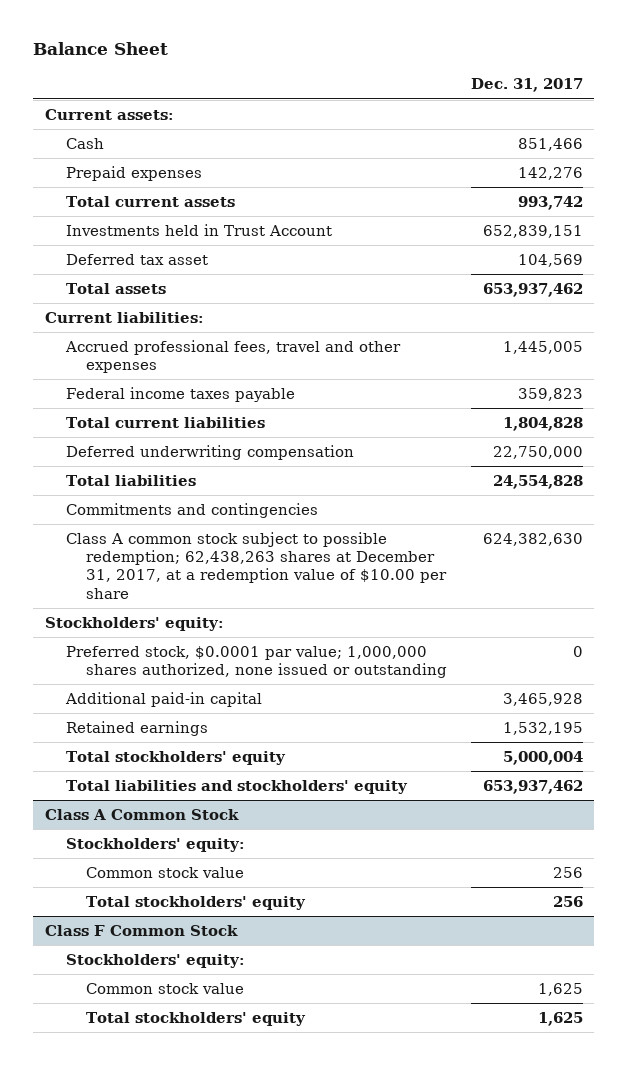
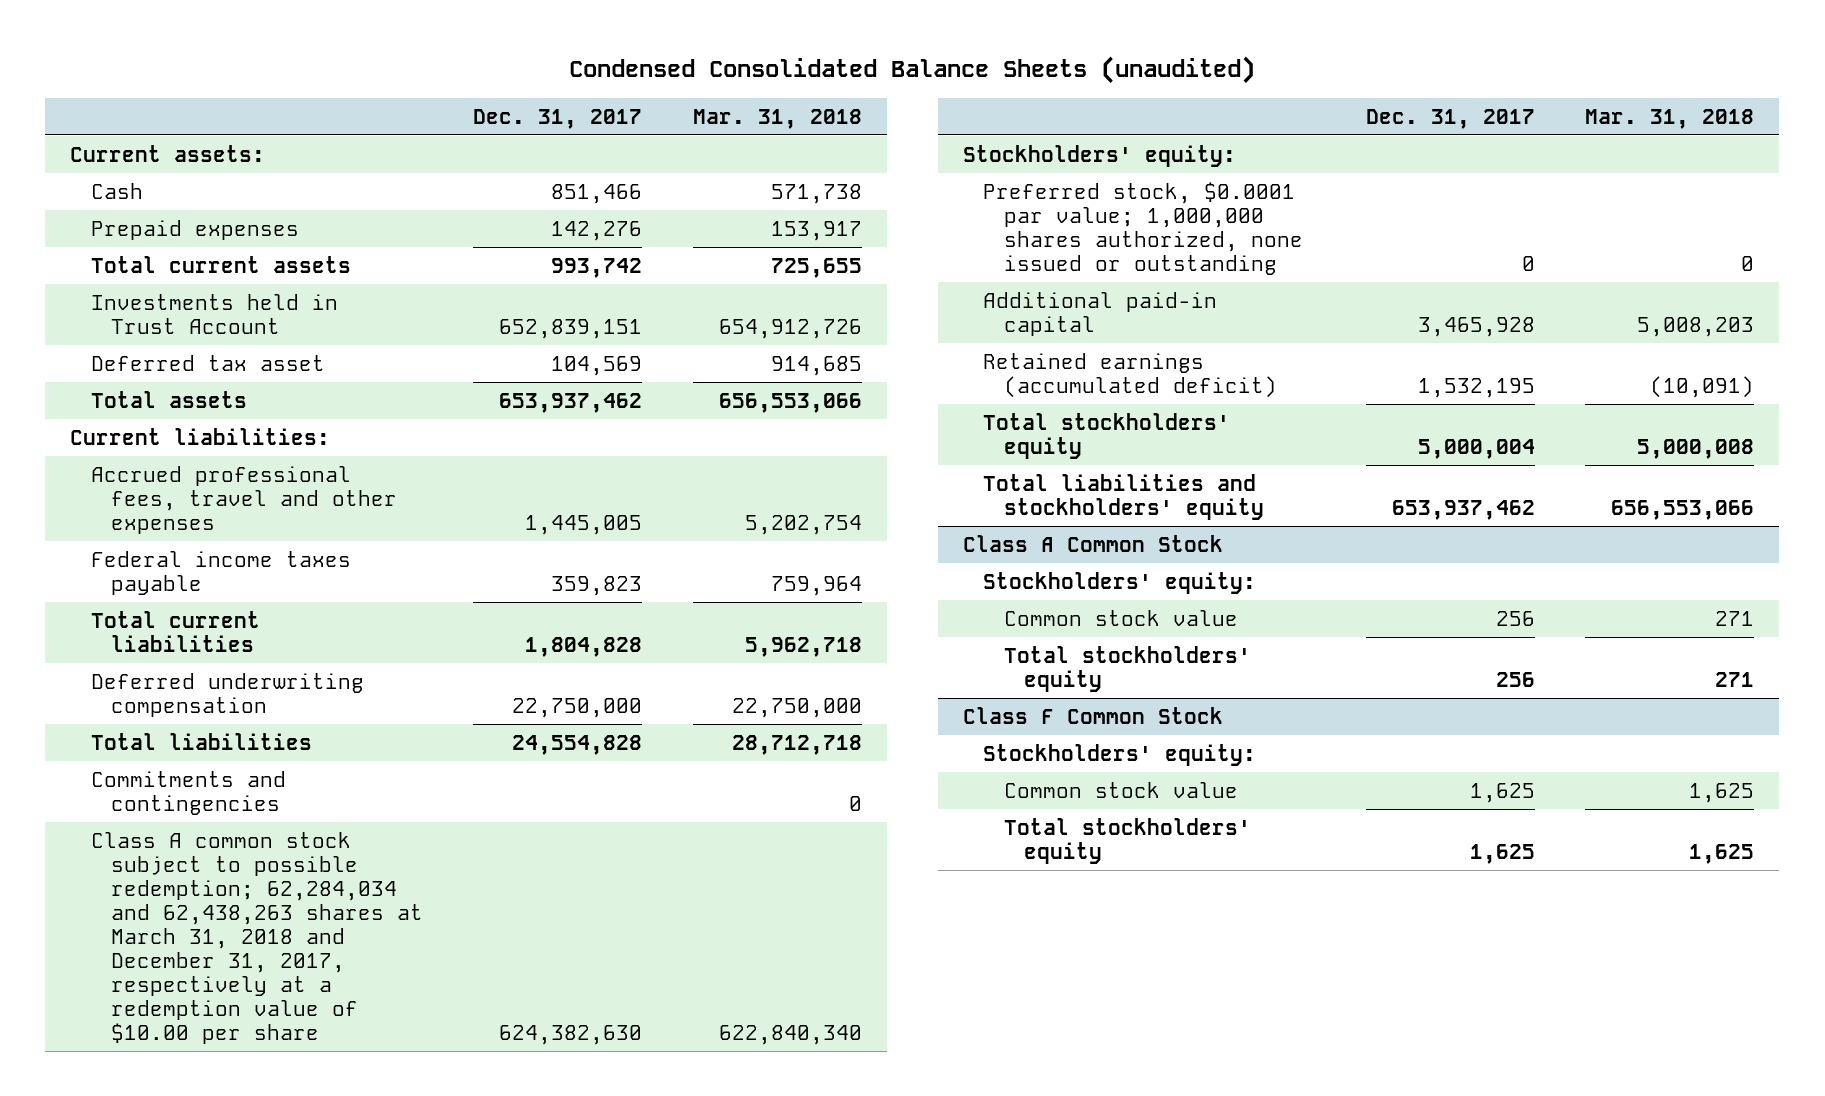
[32,42,168,56] Balance Sheet -> [569,56,1256,85] Condensed Consolidated Balance Sheets (unaudited)
none -> [692,108,862,129] Mar. 31, 2018
[65,531,448,599] Class A common stock subject to possible redemption; 62,438,263 shares at December 31, 2017, at a redemption value of $10.00 per share -> [90,831,423,1044] Class A common stock subject to possible redemption; 62,284,034 and 62,438,263 shares at March 31, 2018 and December 31, 2017, respectively at a redemption value of $10.00 per share
[65,720,208,736] Retained earnings -> [983,352,1277,398] Retained earnings (accumulated deficit)

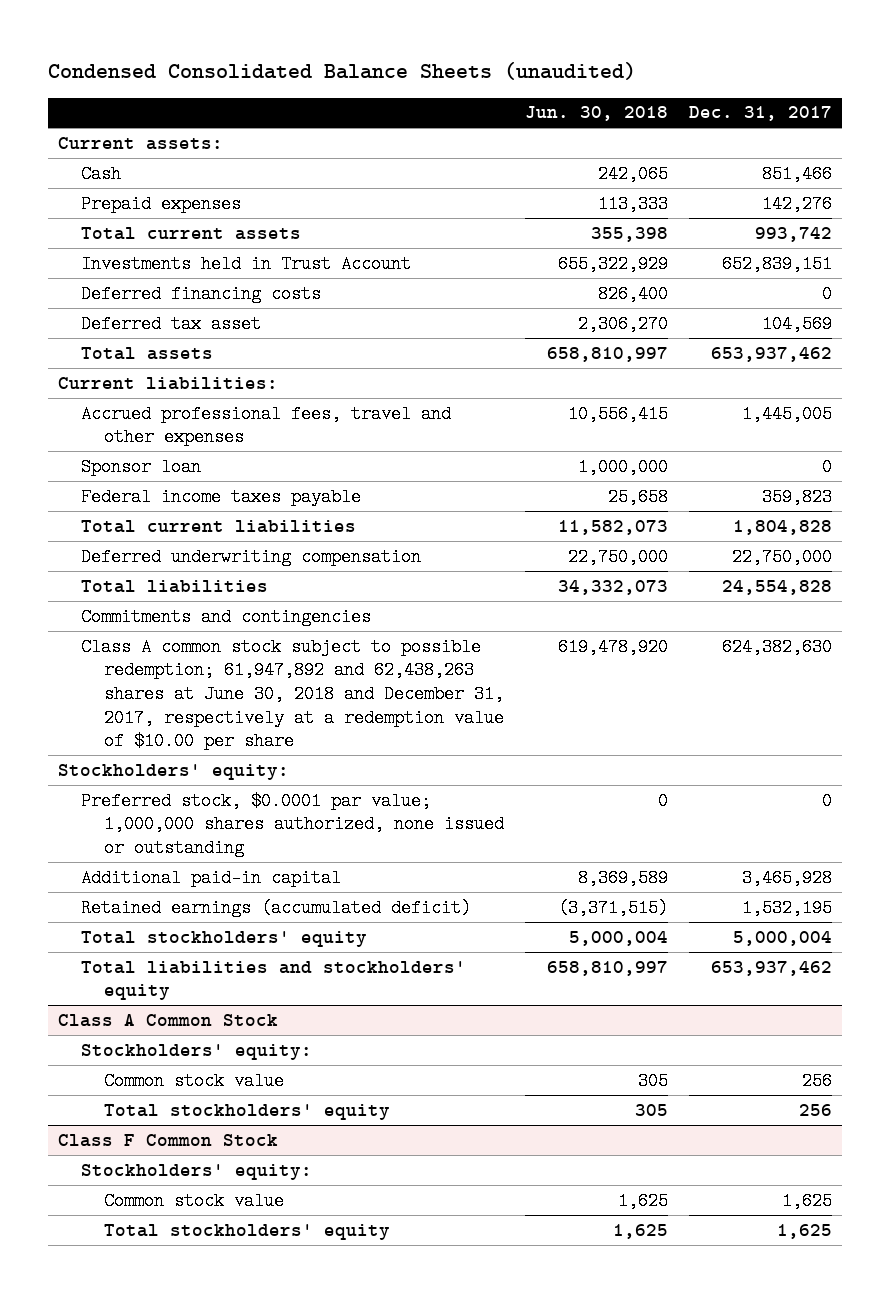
[692,108,862,129] Mar. 31, 2018 -> none
none -> [524,106,668,122] Jun. 30, 2018
none -> [81,284,322,303] Deferred financing costs
none -> [81,457,202,476] Sponsor loan
[90,831,423,1044] Class A common stock subject to possible redemption; 62,284,034 and 62,438,263 shares at March 31, 2018 and December 31, 2017, respectively at a redemption value of $10.00 per share -> [81,637,505,751] Class A common stock subject to possible redemption; 61,947,892 and 62,438,263 shares at June 30, 2018 and December 31, 2017, respectively at a redemption value of $10.00 per share

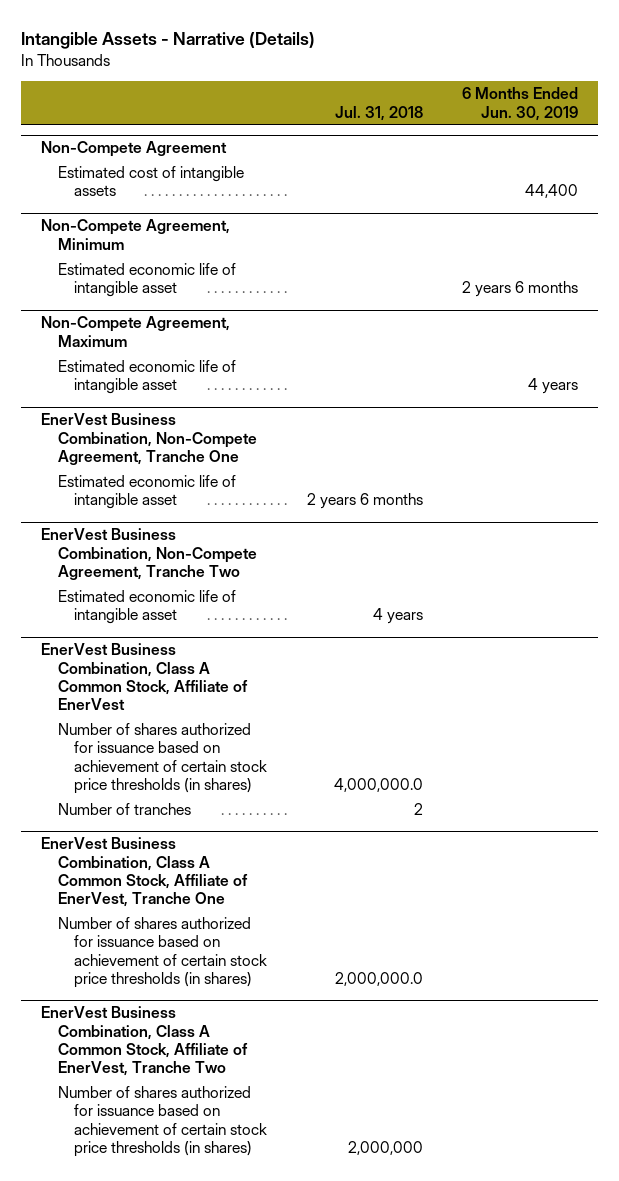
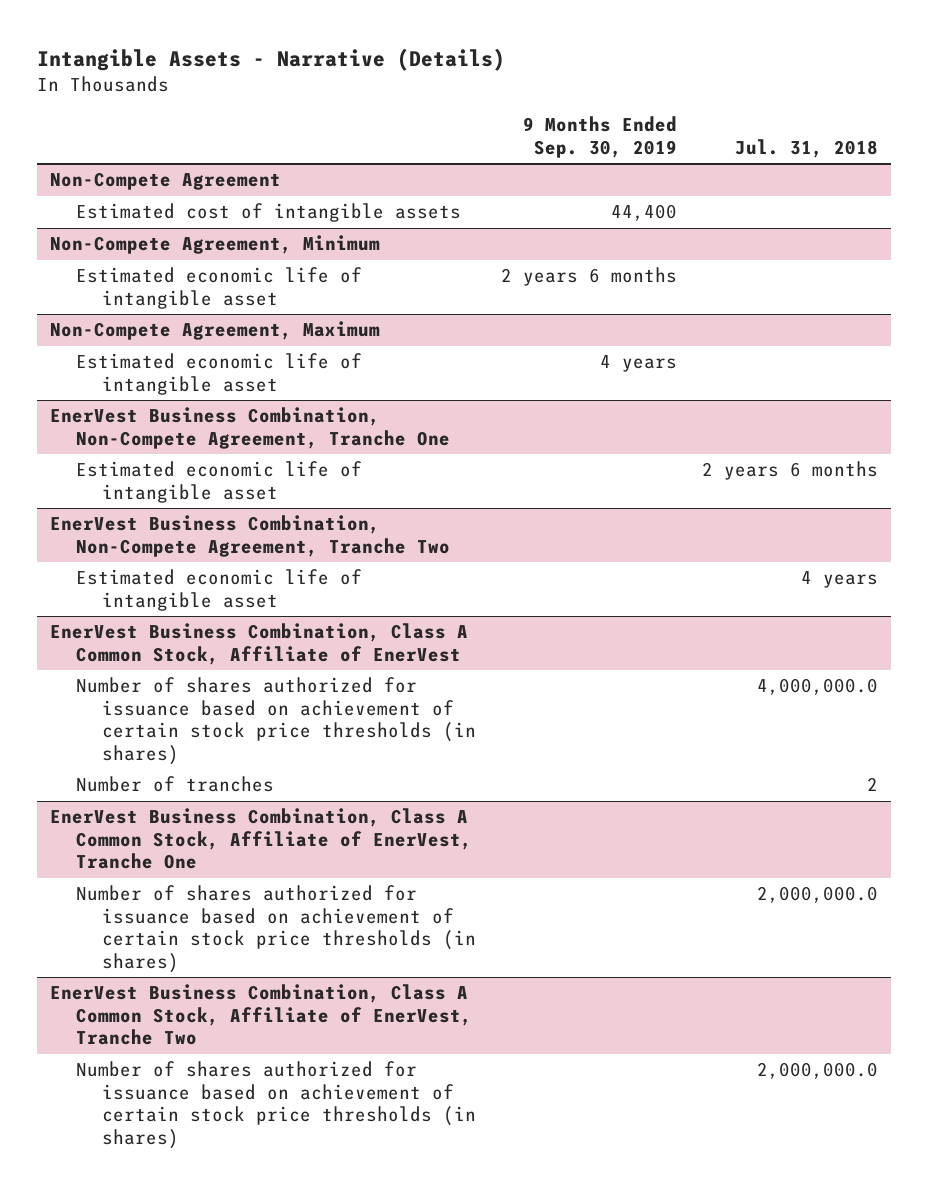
[462,87,579,121] 6 Months Ended Jun. 30, 2019 -> none
none -> [523,116,678,158] 9 Months Ended Sep. 30, 2019
[347,1141,423,1156] 2,000,000 -> [757,1062,879,1080] 2,000,000.0

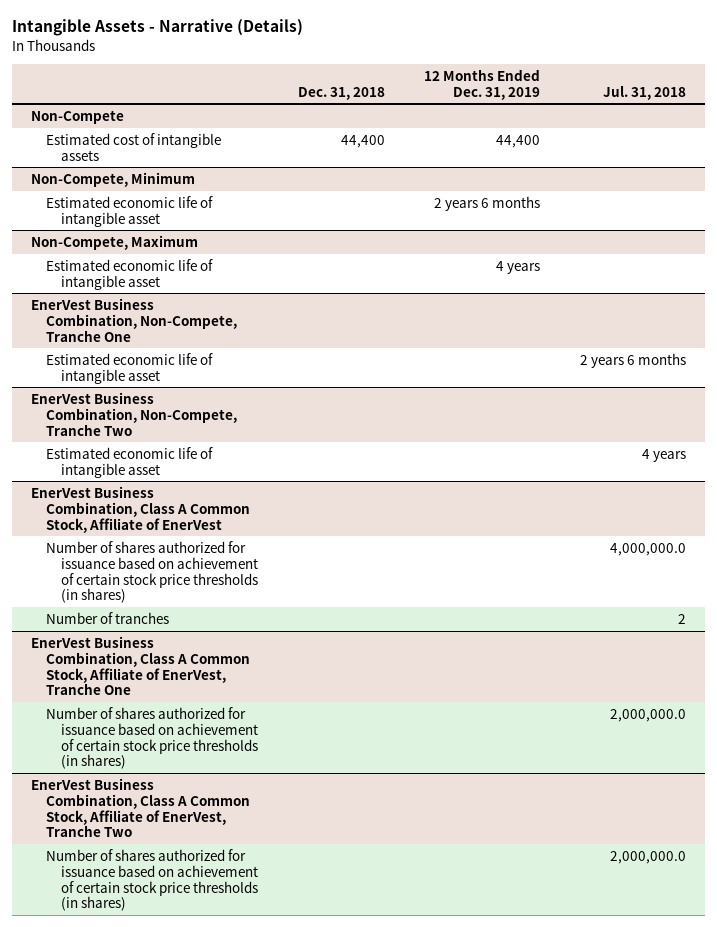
[523,116,678,158] 9 Months Ended Sep. 30, 2019 -> none
none -> [297,86,385,100] Dec. 31, 2018
none -> [424,68,541,100] 12 Months Ended Dec. 31, 2019
[50,172,282,191] Non-Compete Agreement -> [31,109,125,124] Non-Compete
[50,235,381,255] Non-Compete Agreement, Minimum -> [31,171,196,187] Non-Compete, Minimum
[50,321,381,341] Non-Compete Agreement, Maximum -> [31,234,199,250] Non-Compete, Maximum
[50,407,450,449] EnerVest Business Combination, Non-Compete Agreement, Tranche One -> [31,297,238,342] EnerVest Business Combination, Non-Compete, Tranche One
[50,515,450,557] EnerVest Business Combination, Non-Compete Agreement, Tranche Two -> [31,391,238,436] EnerVest Business Combination, Non-Compete, Tranche Two

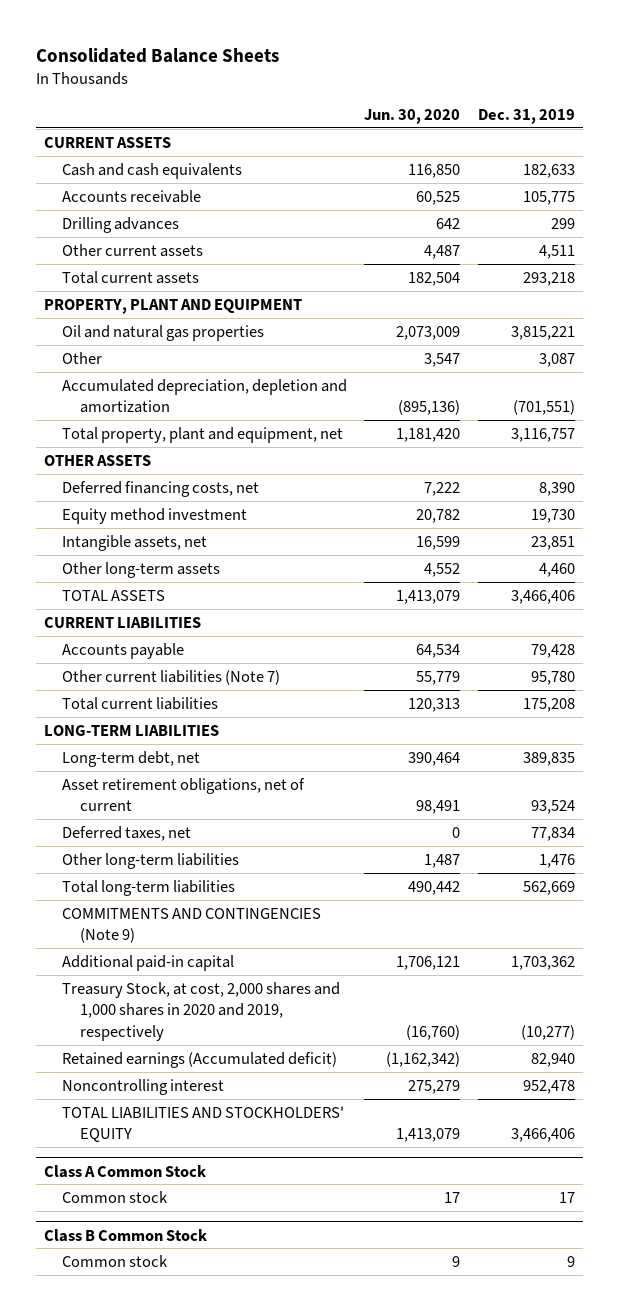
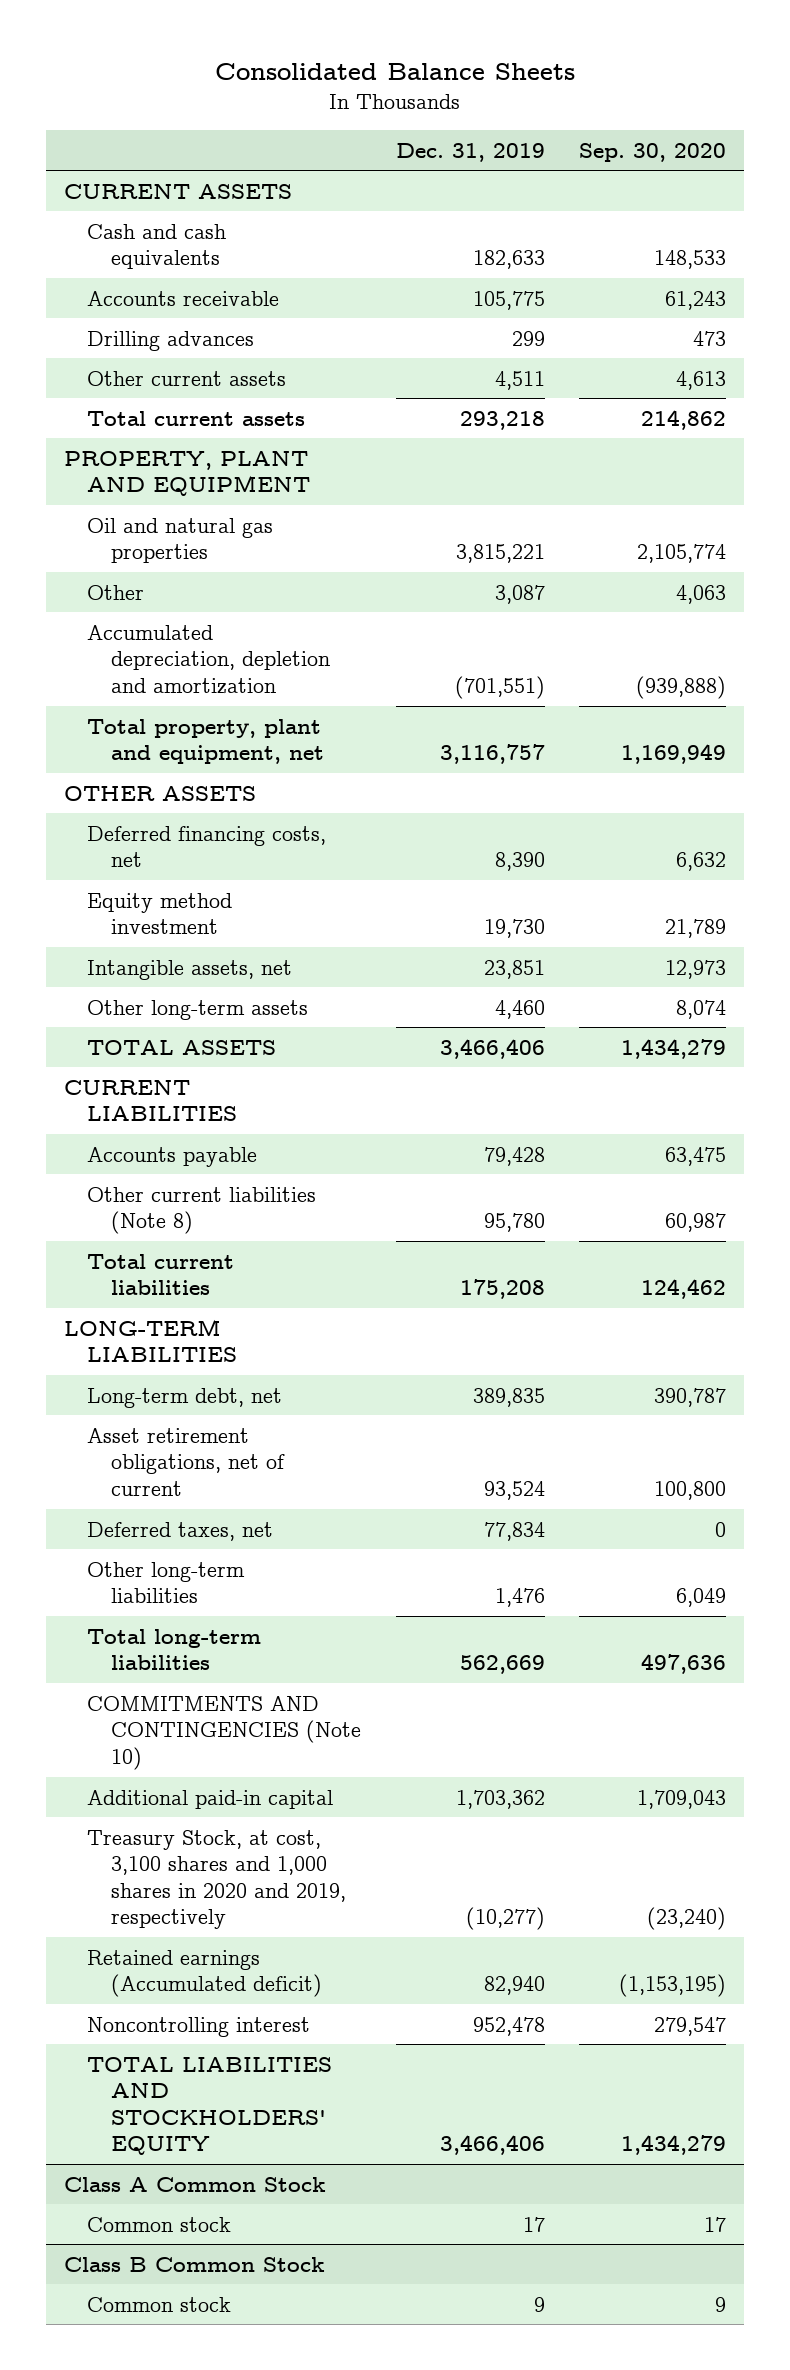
[364,108,461,124] Jun. 30, 2020 -> none
none -> [579,142,727,162] Sep. 30, 2020
[62,669,281,685] Other current liabilities (Note 7) -> [87,1186,317,1235] Other current liabilities (Note 8)
[62,907,322,944] COMMITMENTS AND CONTINGENCIES (Note 9) -> [87,1695,361,1770] COMMITMENTS AND CONTINGENCIES (Note 10)
[62,981,341,1041] Treasury Stock, at cost, 2,000 shares and 1,000 shares in 2020 and 2019, respectively -> [87,1829,346,1930] Treasury Stock, at cost, 3,100 shares and 1,000 shares in 2020 and 2019, respectively

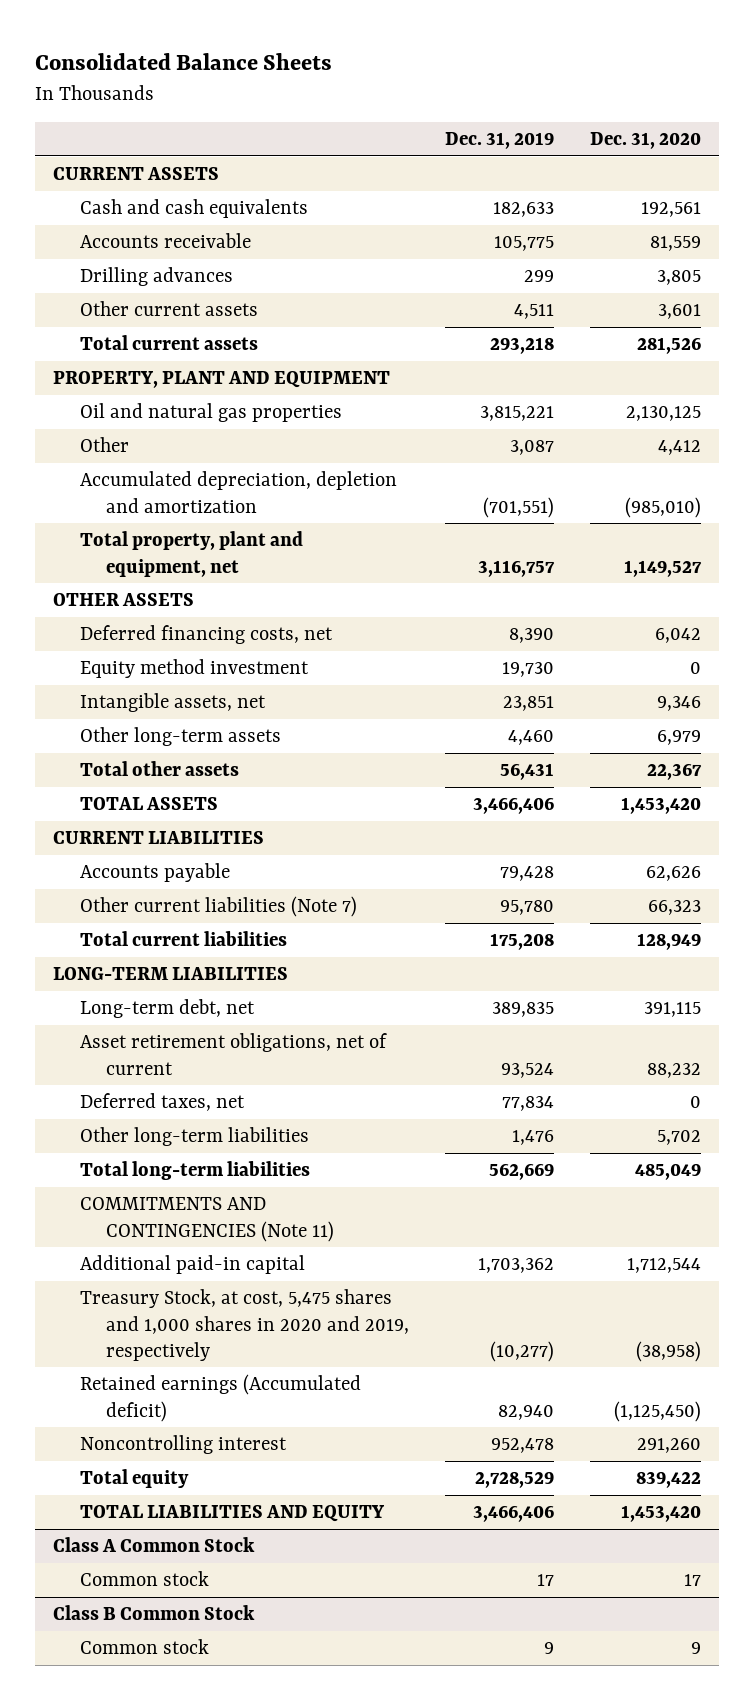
[579,142,727,162] Sep. 30, 2020 -> none
none -> [590,132,702,150] Dec. 31, 2020
none -> [79,761,239,777] Total other assets
[87,1186,317,1235] Other current liabilities (Note 8) -> [79,896,357,918] Other current liabilities (Note 7)
[87,1695,361,1770] COMMITMENTS AND CONTINGENCIES (Note 10) -> [79,1197,334,1242] COMMITMENTS AND CONTINGENCIES (Note 11)
[87,1829,346,1930] Treasury Stock, at cost, 3,100 shares and 1,000 shares in 2020 and 2019, respectively -> [79,1289,409,1361] Treasury Stock, at cost, 5,475 shares and 1,000 shares in 2020 and 2019, respectively
none -> [79,1469,189,1489] Total equity
[87,2056,333,2156] TOTAL LIABILITIES AND STOCKHOLDERS' EQUITY -> [79,1505,385,1523] TOTAL LIABILITIES AND EQUITY

